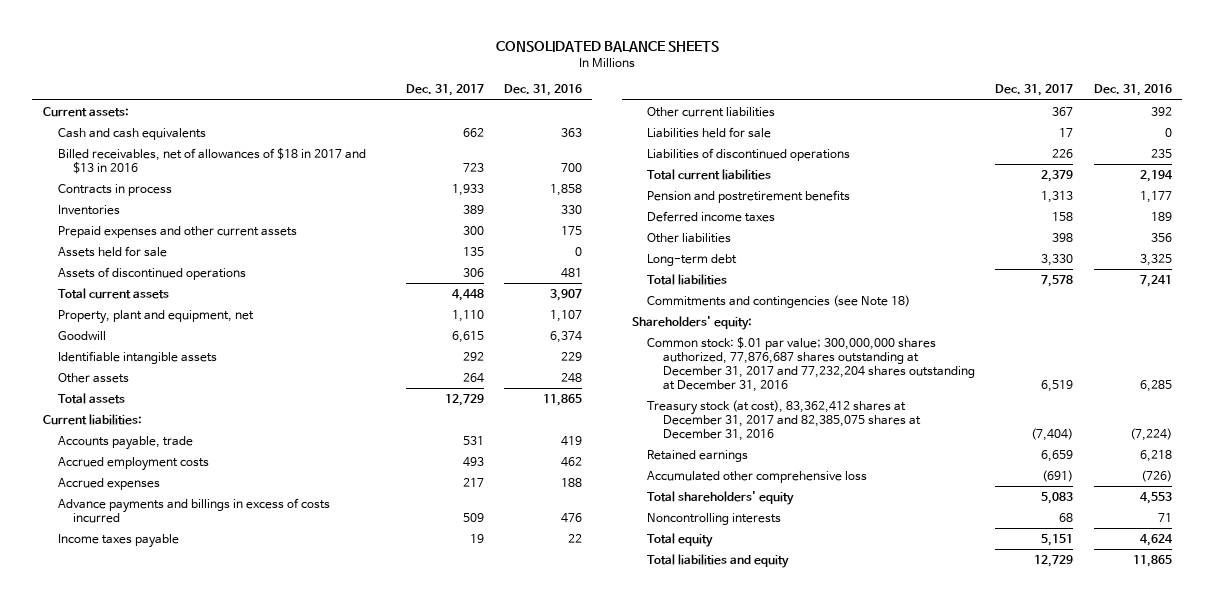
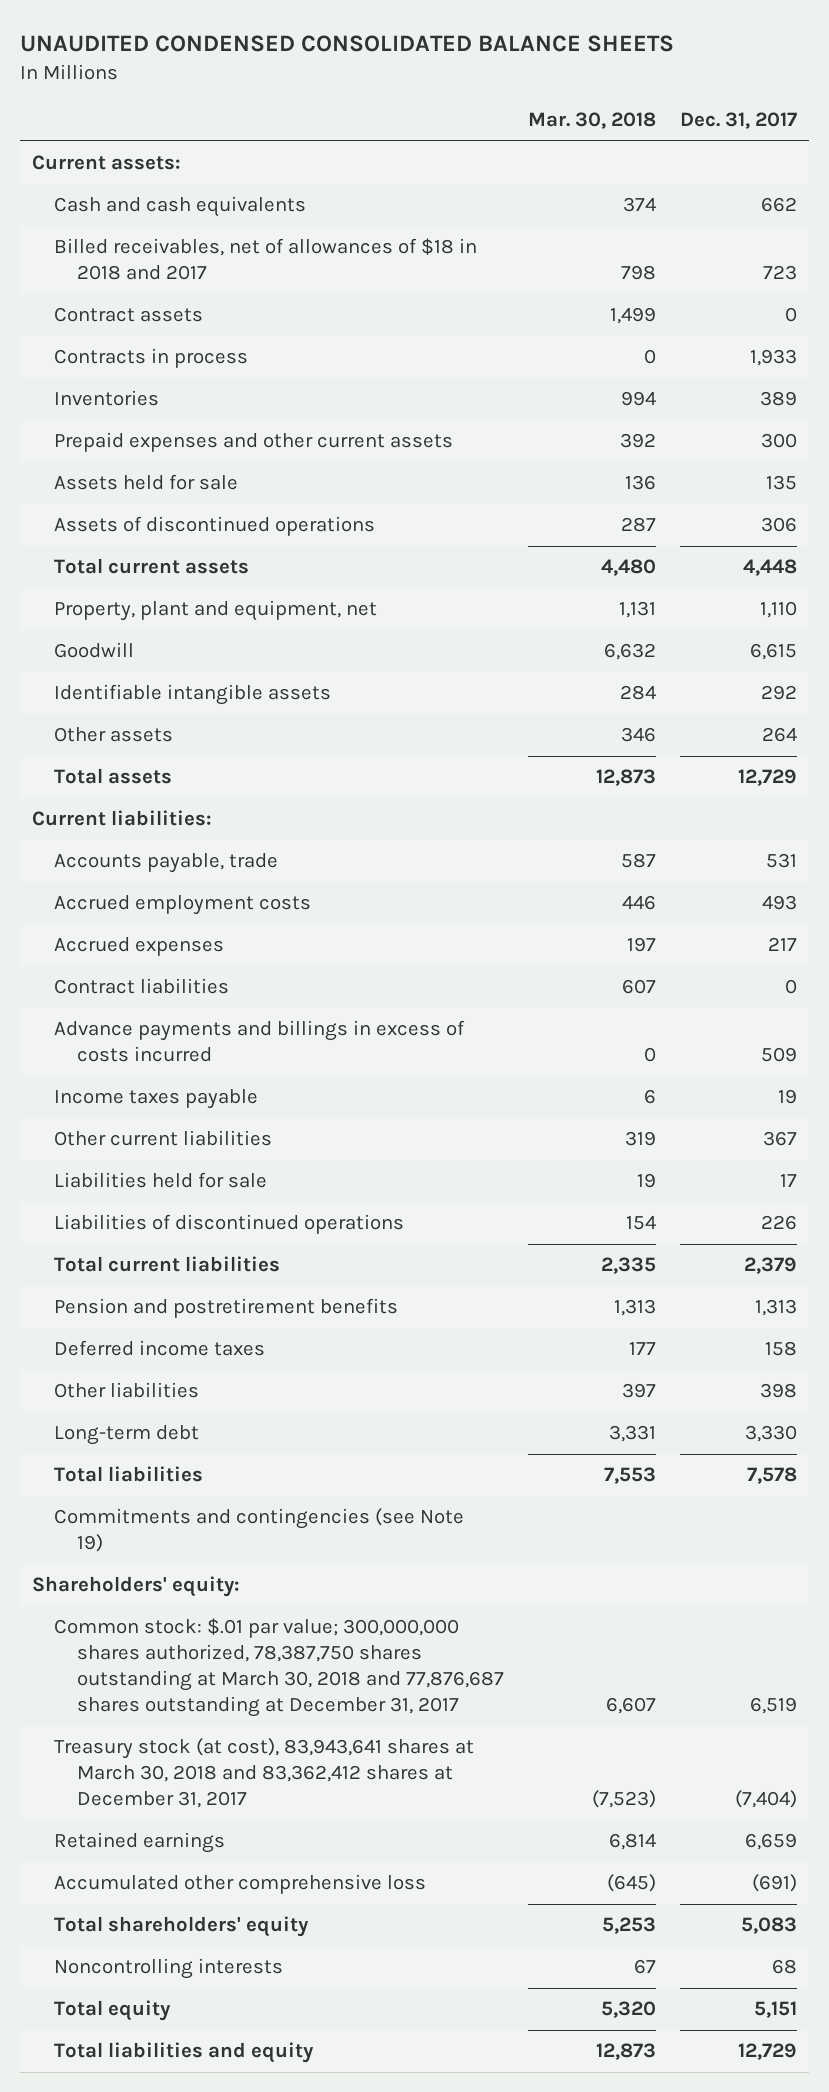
[496,40,720,52] CONSOLIDATED BALANCE SHEETS -> [19,35,674,53] UNAUDITED CONDENSED CONSOLIDATED BALANCE SHEETS
[504,84,583,97] Dec. 31, 2016 -> none
none -> [528,112,657,130] Mar. 30, 2018
[57,147,366,174] Billed receivables, net of allowances of $18 in 2017 and $13 in 2016 -> [54,238,478,281] Billed receivables, net of allowances of $18 in 2018 and 2017
none -> [54,307,204,323] Contract assets
none -> [54,978,230,995] Contract liabilities
[647,294,911,308] Commitments and contingencies (see Note 18) -> [54,1508,465,1553] Commitments and contingencies (see Note 19)
[647,336,975,392] Common stock: $.01 par value; 300,000,000 shares authorized, 77,876,687 shares outstanding at December 31, 2017 and 77,232,204 shares outstanding at December 31, 2016 -> [54,1618,505,1718] Common stock: $.01 par value; 300,000,000 shares authorized, 78,387,750 shares outstanding at March 30, 2018 and 77,876,687 shares outstanding at December 31, 2017
[647,399,921,441] Treasury stock (at cost), 83,362,412 shares at December 31, 2017 and 82,385,075 shares at December 31, 2016 -> [54,1738,475,1809] Treasury stock (at cost), 83,943,641 shares at March 30, 2018 and 83,362,412 shares at December 31, 2017

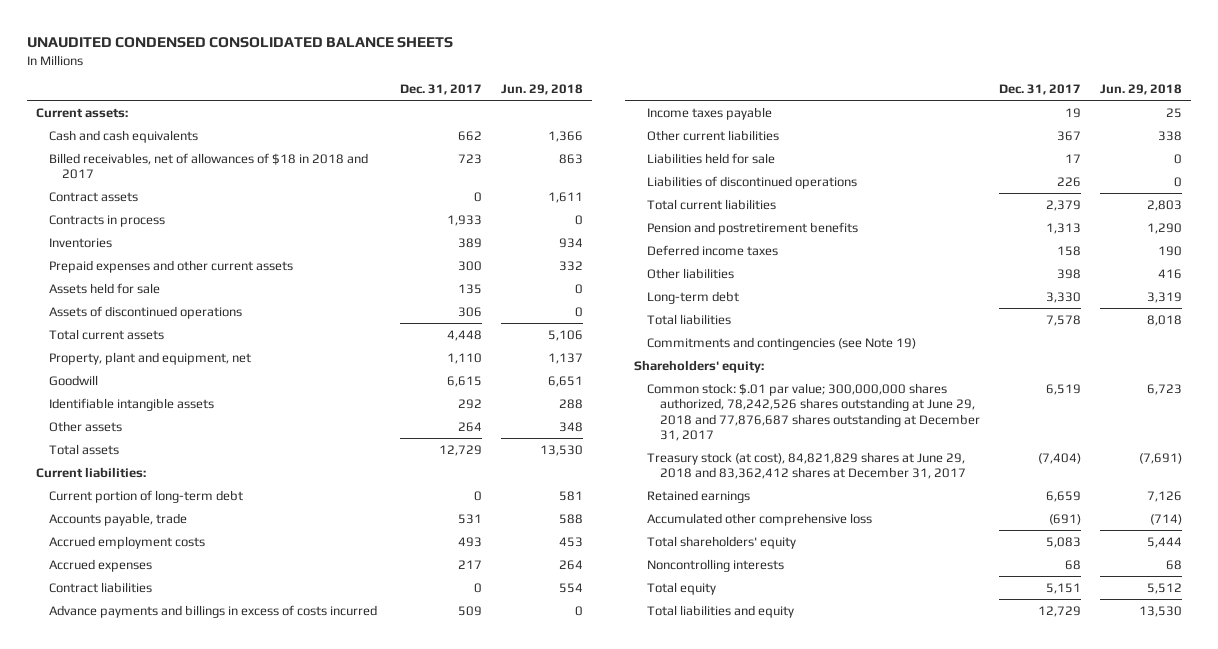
[528,112,657,130] Mar. 30, 2018 -> none
none -> [501,84,584,96] Jun. 29, 2018
none -> [48,489,243,503] Current portion of long-term debt
[54,1618,505,1718] Common stock: $.01 par value; 300,000,000 shares authorized, 78,387,750 shares outstanding at March 30, 2018 and 77,876,687 shares outstanding at December 31, 2017 -> [647,382,981,441] Common stock: $.01 par value; 300,000,000 shares authorized, 78,242,526 shares outstanding at June 29, 2018 and 77,876,687 shares outstanding at December 31, 2017
[54,1738,475,1809] Treasury stock (at cost), 83,943,641 shares at March 30, 2018 and 83,362,412 shares at December 31, 2017 -> [647,451,967,480] Treasury stock (at cost), 84,821,829 shares at June 29, 2018 and 83,362,412 shares at December 31, 2017

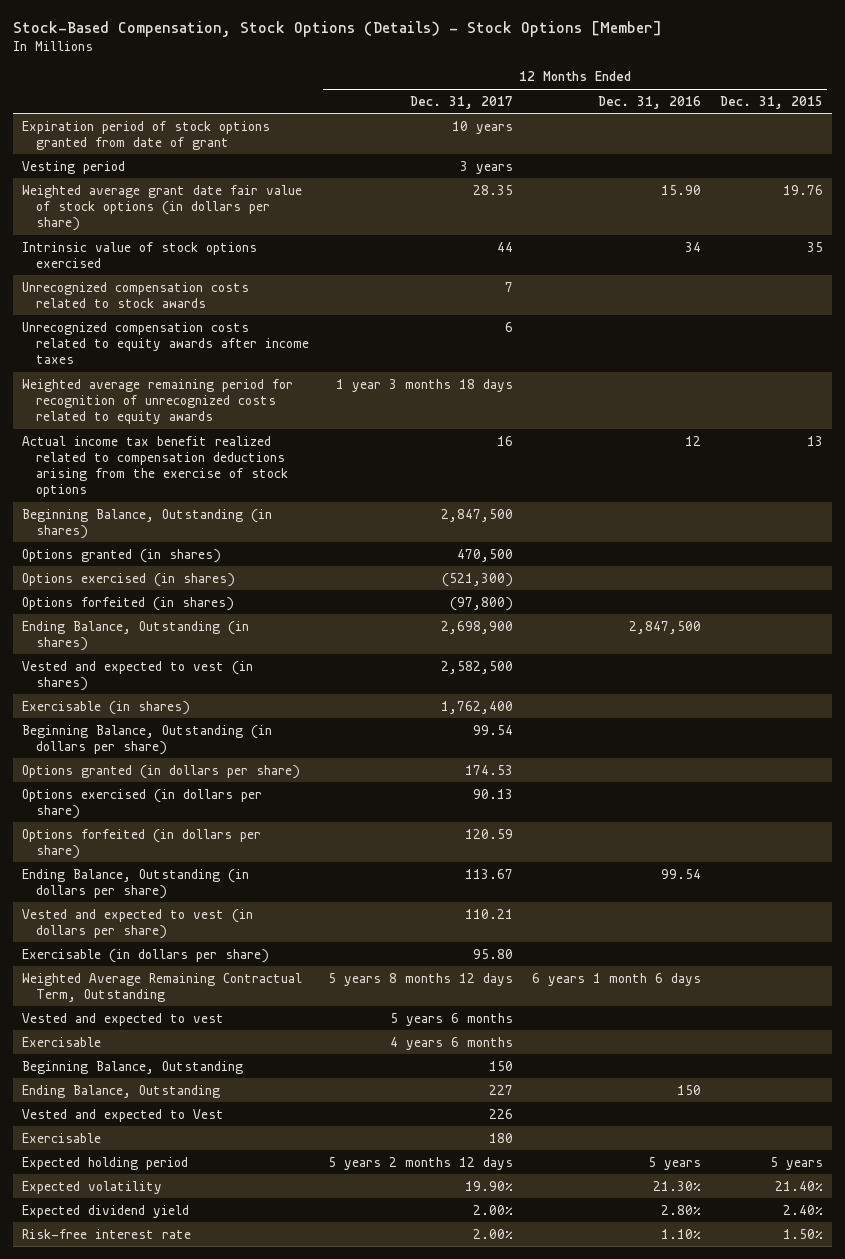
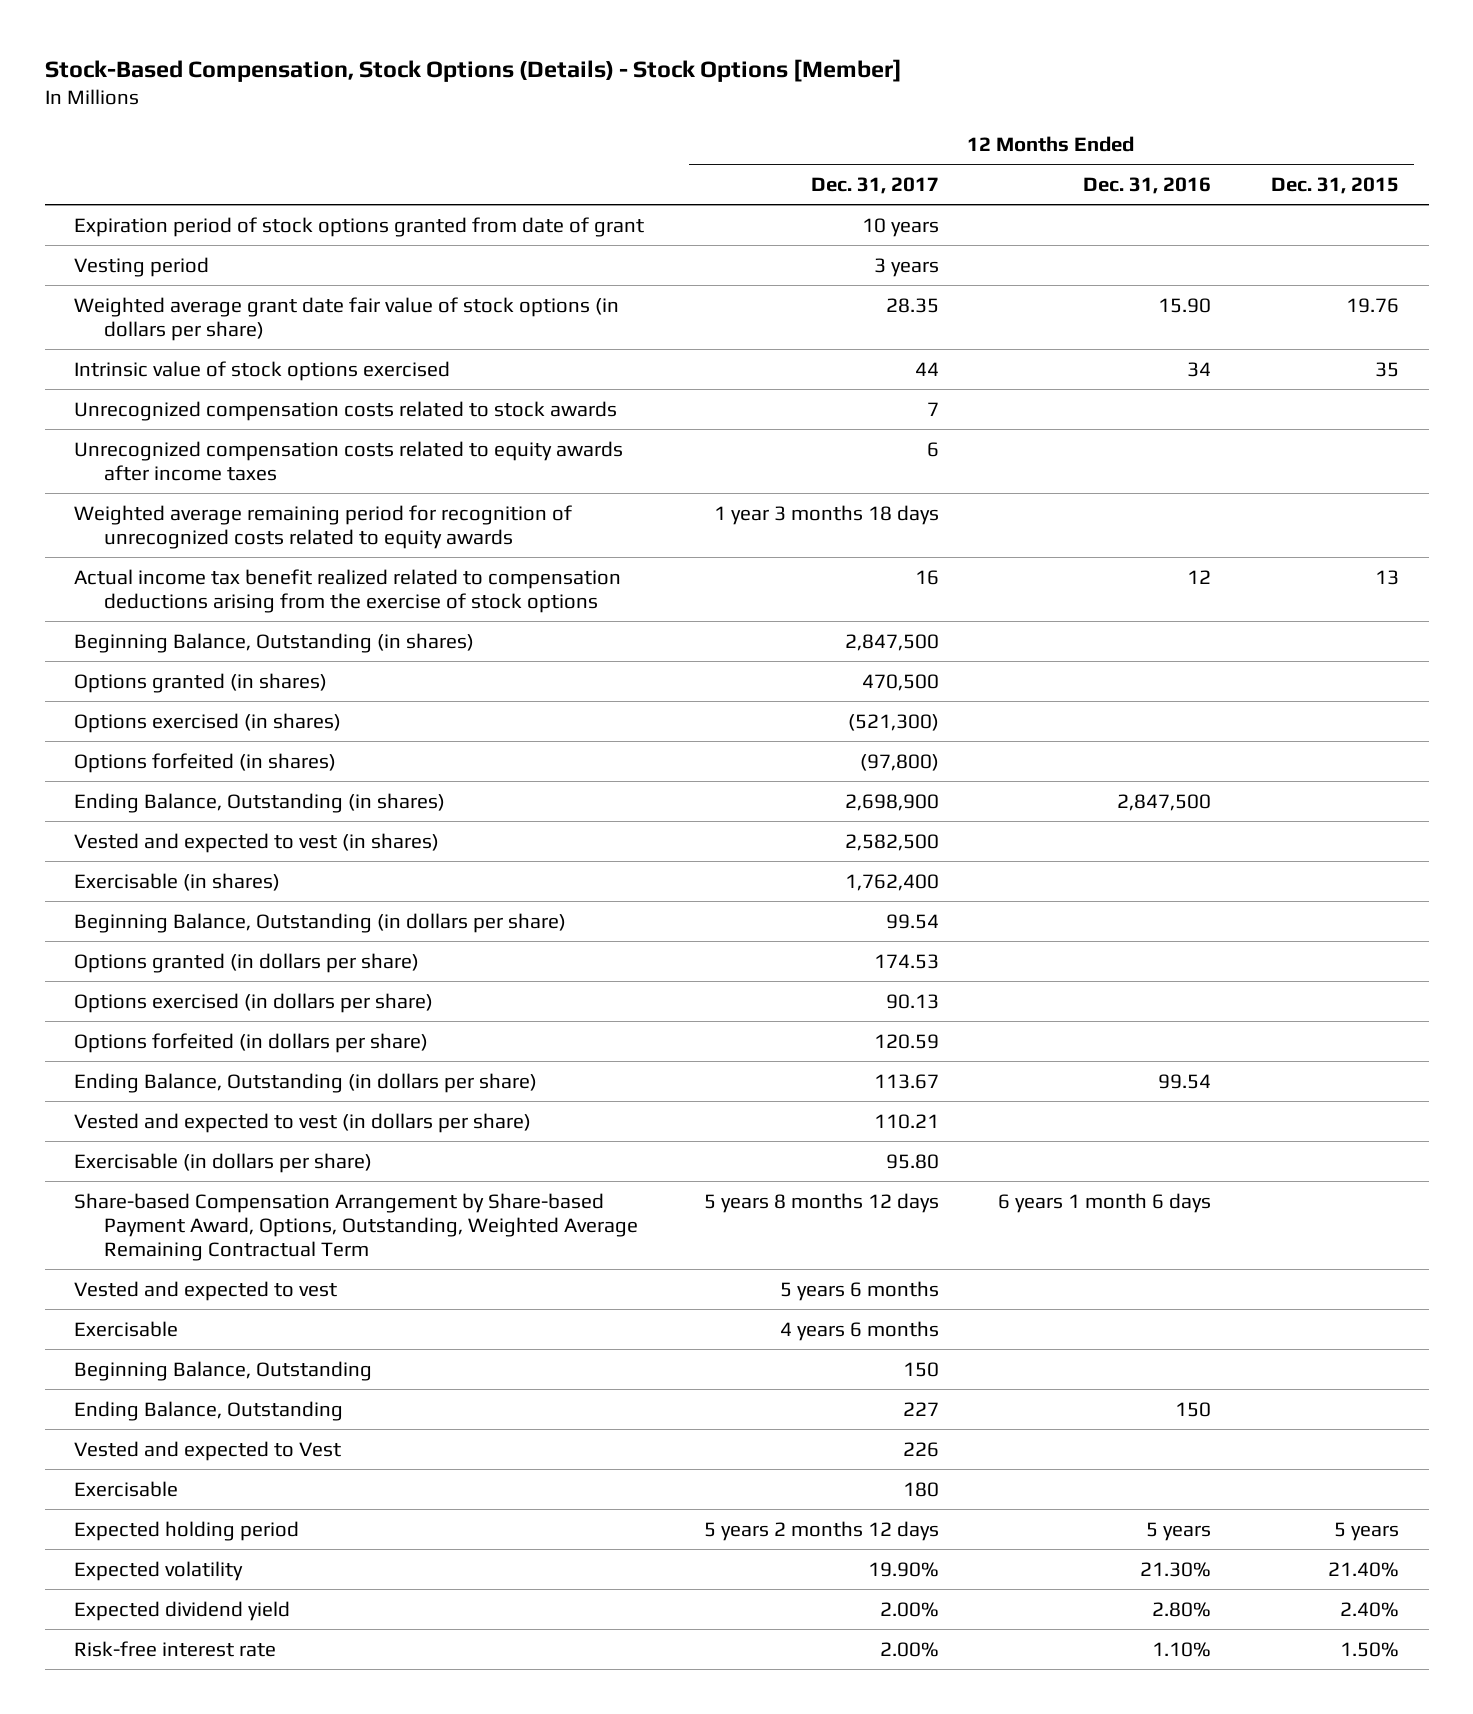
[22,972,303,1002] Weighted Average Remaining Contractual Term, Outstanding -> [74,1192,638,1261] Share-based Compensation Arrangement by Share-based Payment Award, Options, Outstanding, Weighted Average Remaining Contractual Term

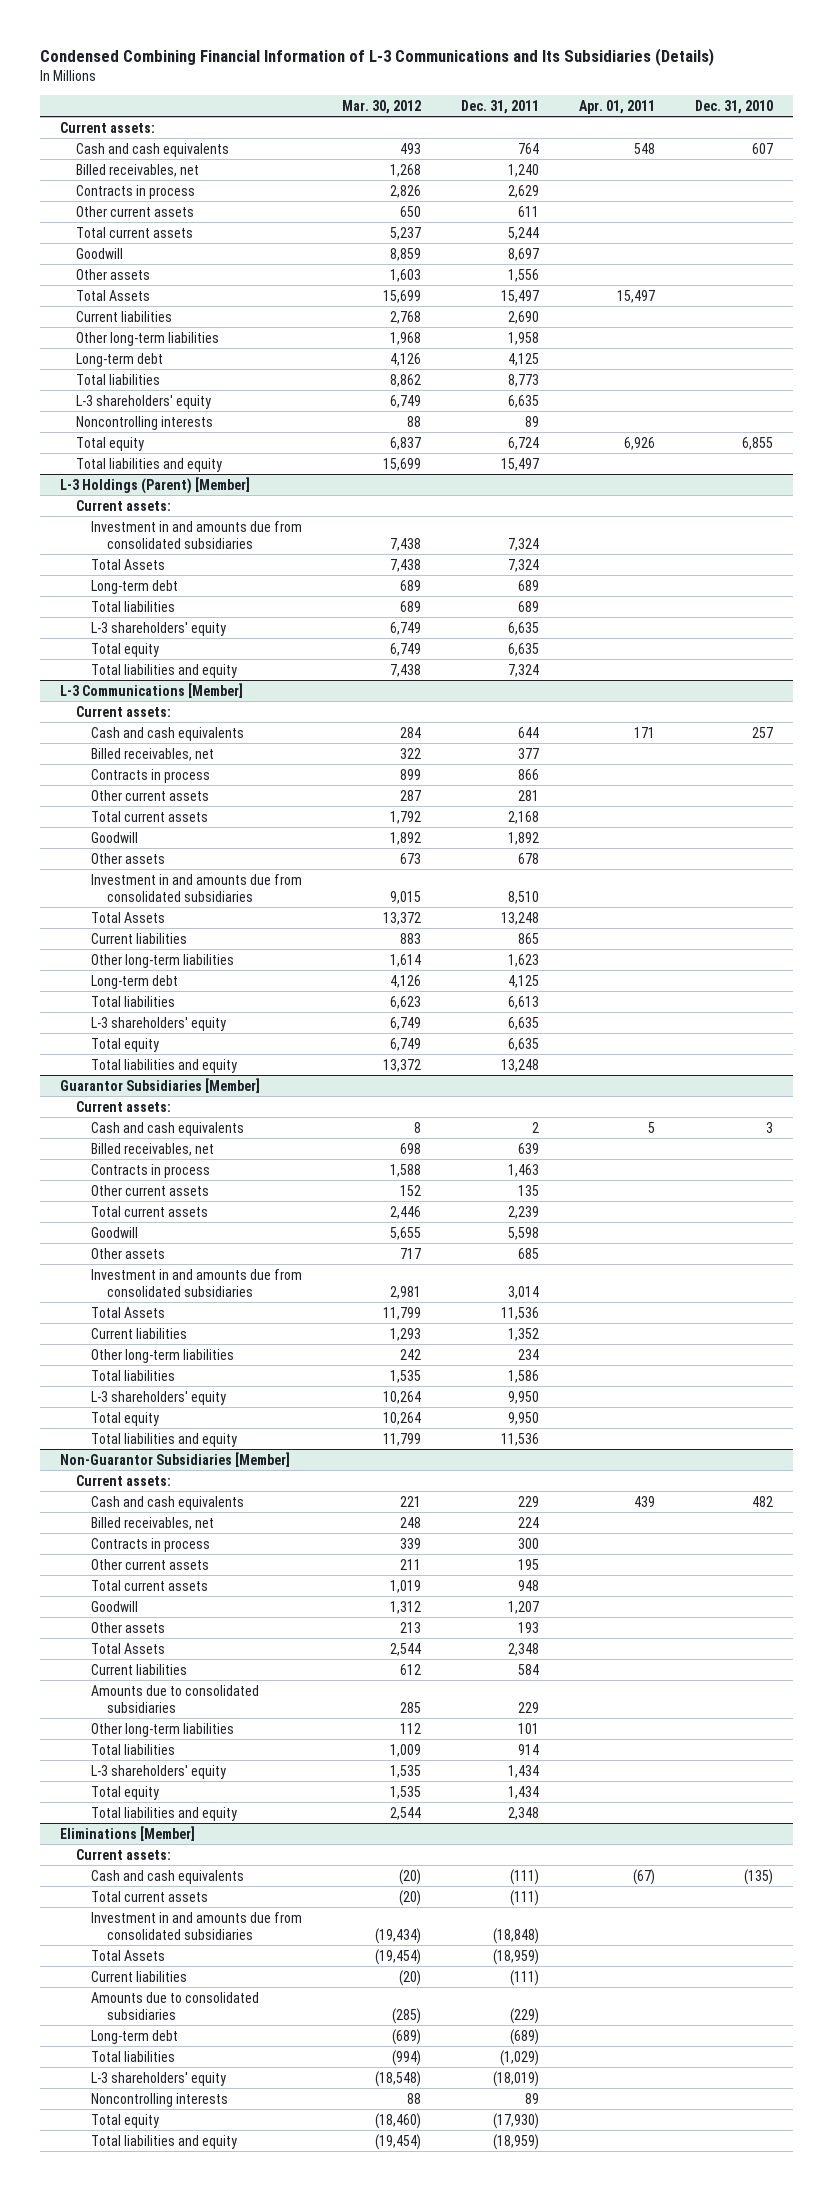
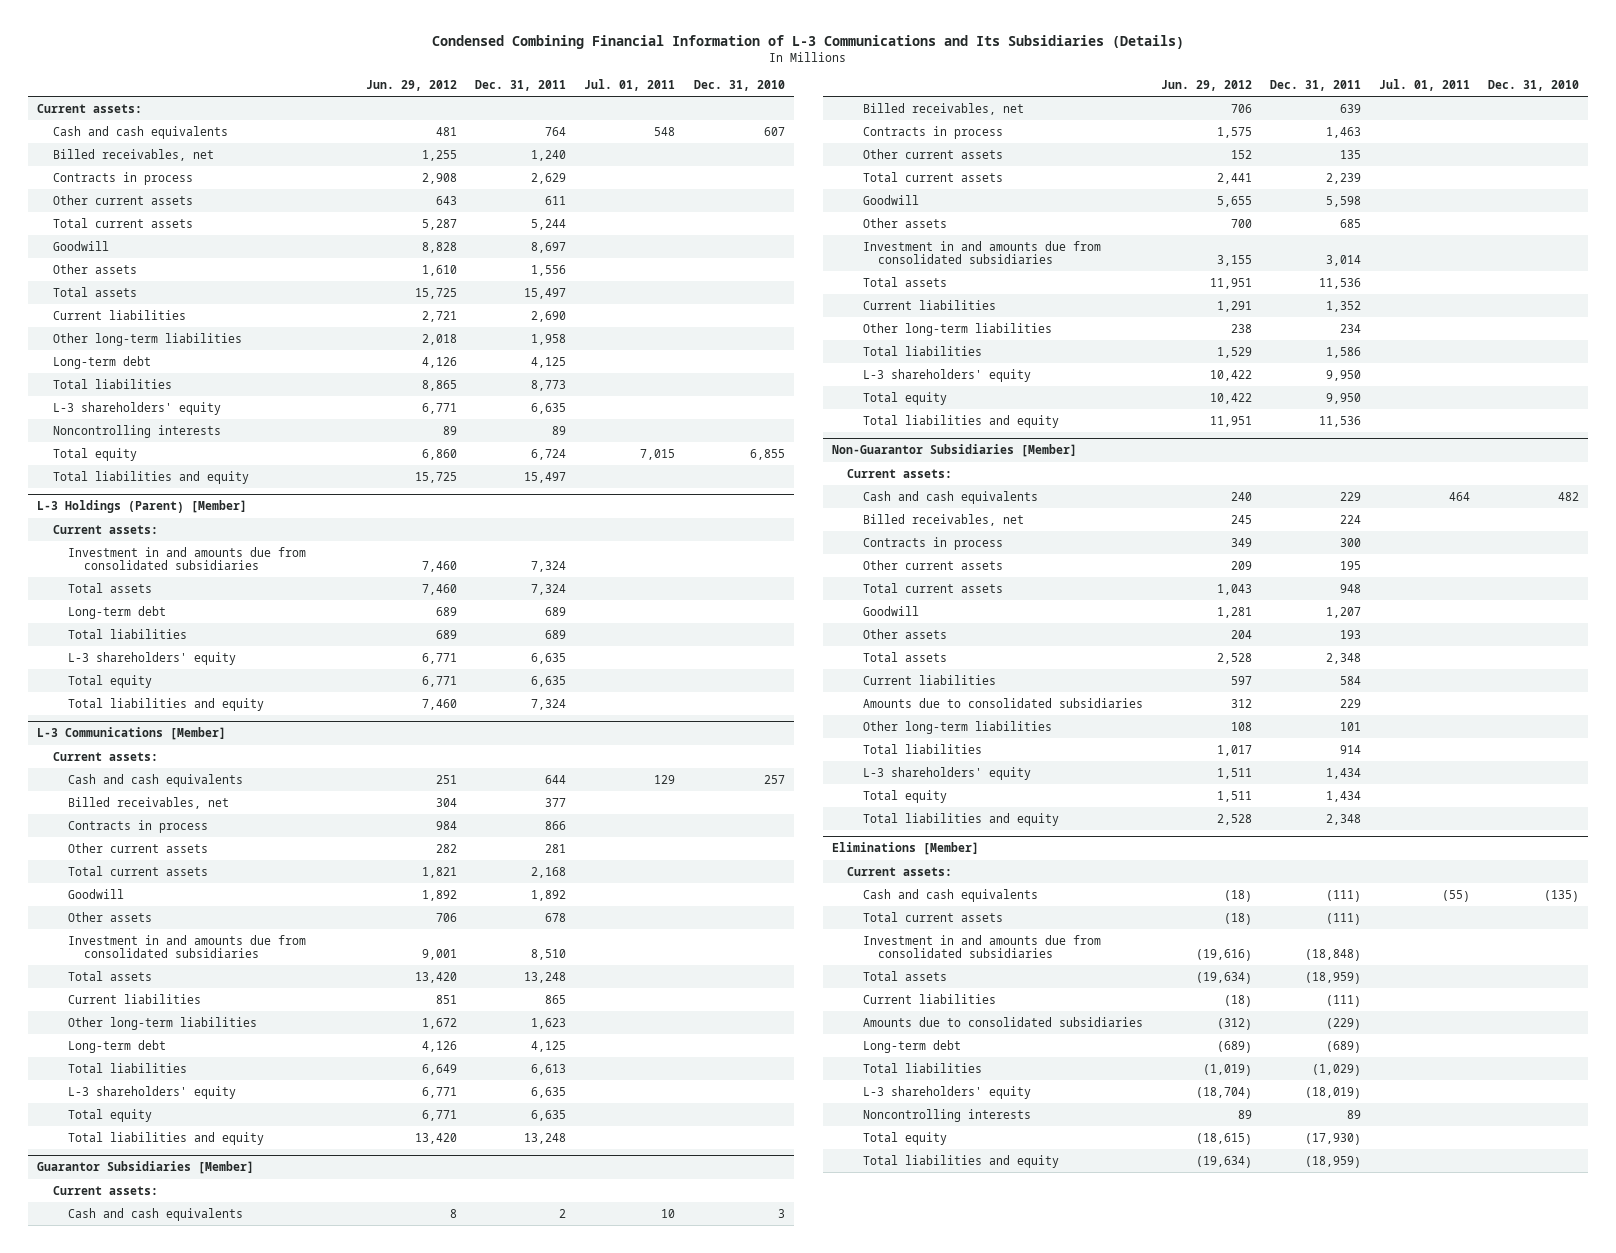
[342,99,422,114] Mar. 30, 2012 -> none
[579,99,656,114] Apr. 01, 2011 -> none
none -> [366,79,458,91] Jun. 29, 2012
none -> [584,78,676,91] Jul. 01, 2011
[75,289,150,301] Total Assets -> [52,286,137,297] Total assets
[91,558,166,570] Total Assets -> [68,582,153,593] Total assets
[91,911,166,923] Total Assets -> [68,970,153,981] Total assets
[91,1306,166,1318] Total Assets -> [862,276,947,287] Total assets
[91,1642,166,1654] Total Assets -> [862,651,947,662] Total assets
[91,1949,166,1961] Total Assets -> [862,970,947,981] Total assets

